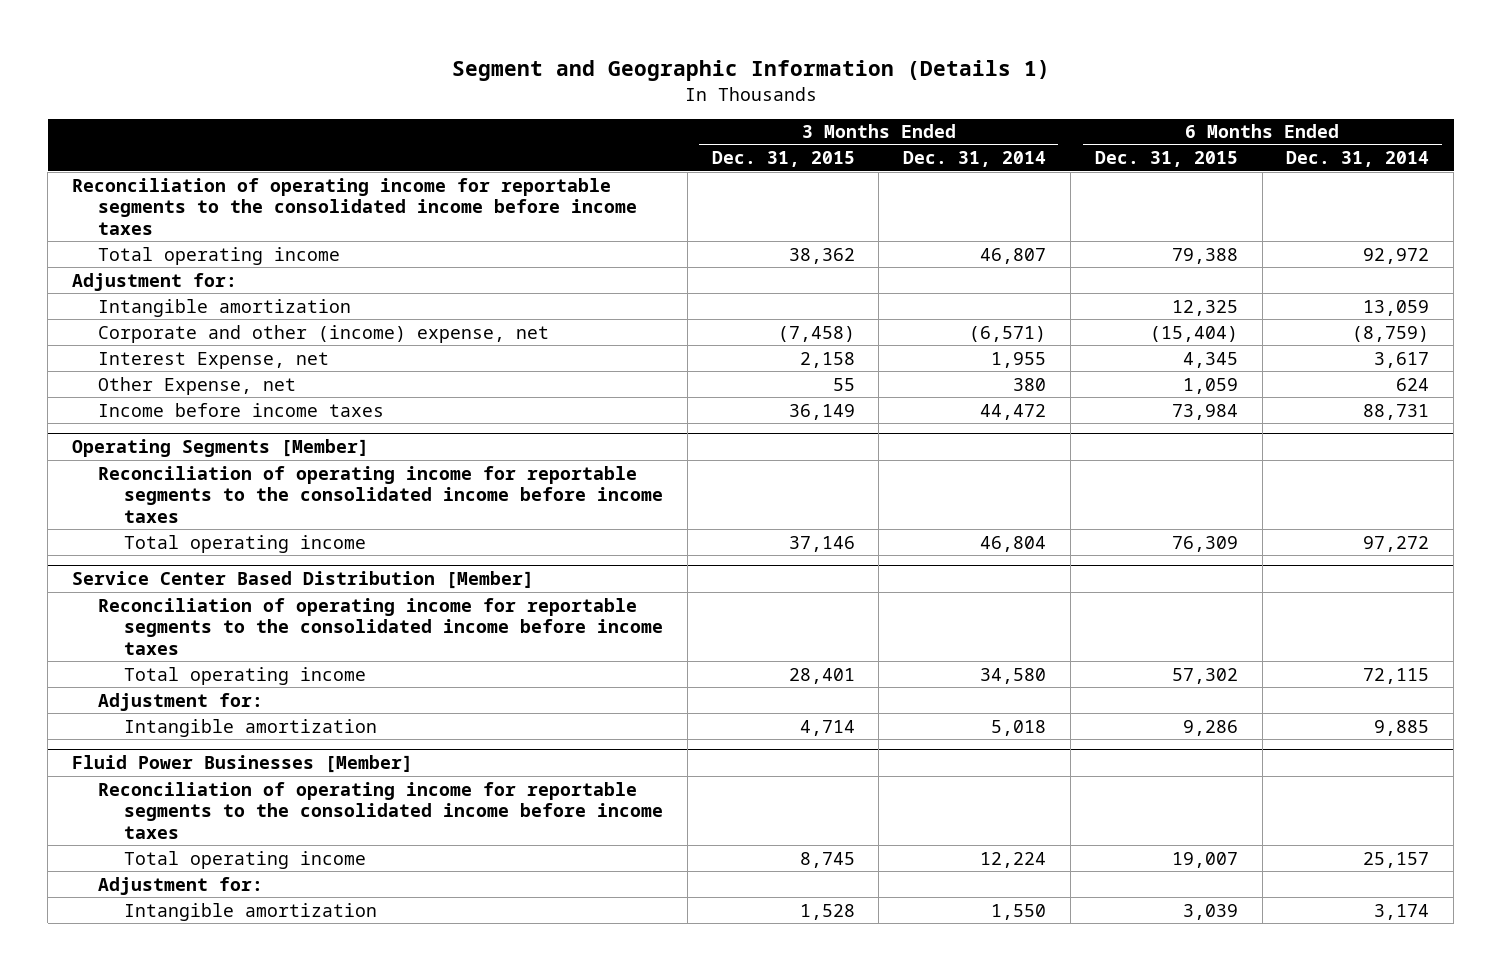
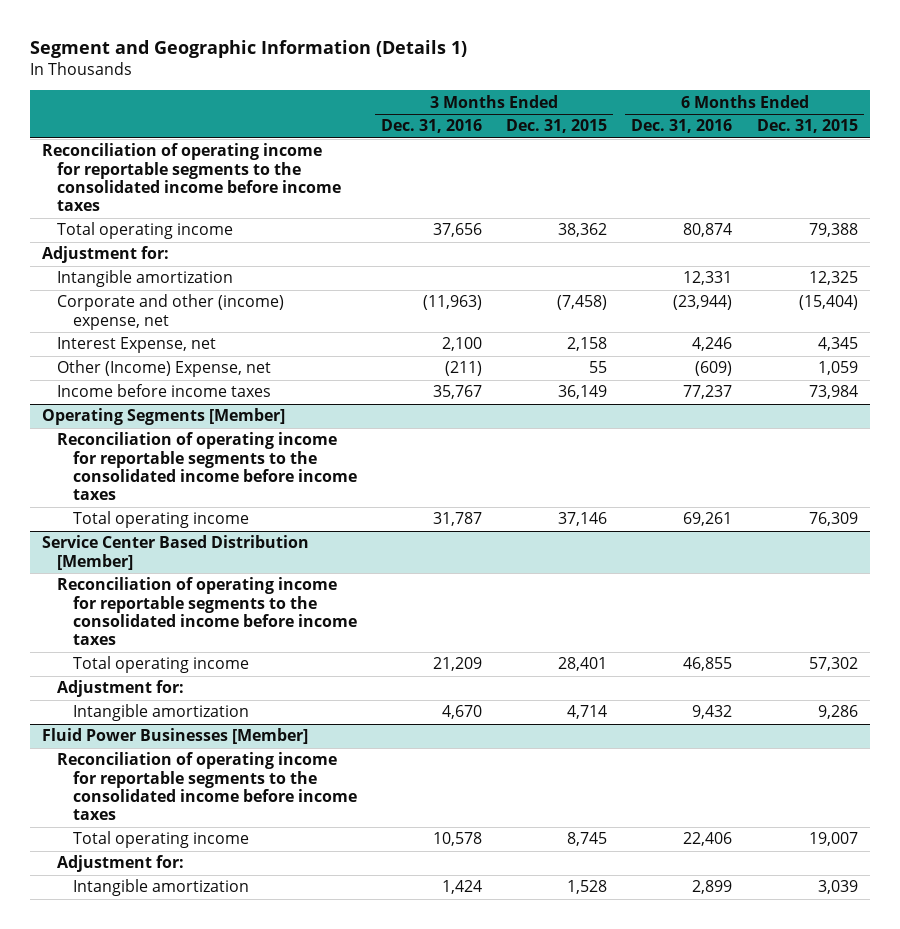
[903,151,1047,168] Dec. 31, 2014 -> none
[1286,151,1430,168] Dec. 31, 2014 -> none
none -> [380,119,482,134] Dec. 31, 2016
none -> [631,119,733,134] Dec. 31, 2016
[97,376,296,395] Other Expense, net -> [57,360,272,378] Other (Income) Expense, net

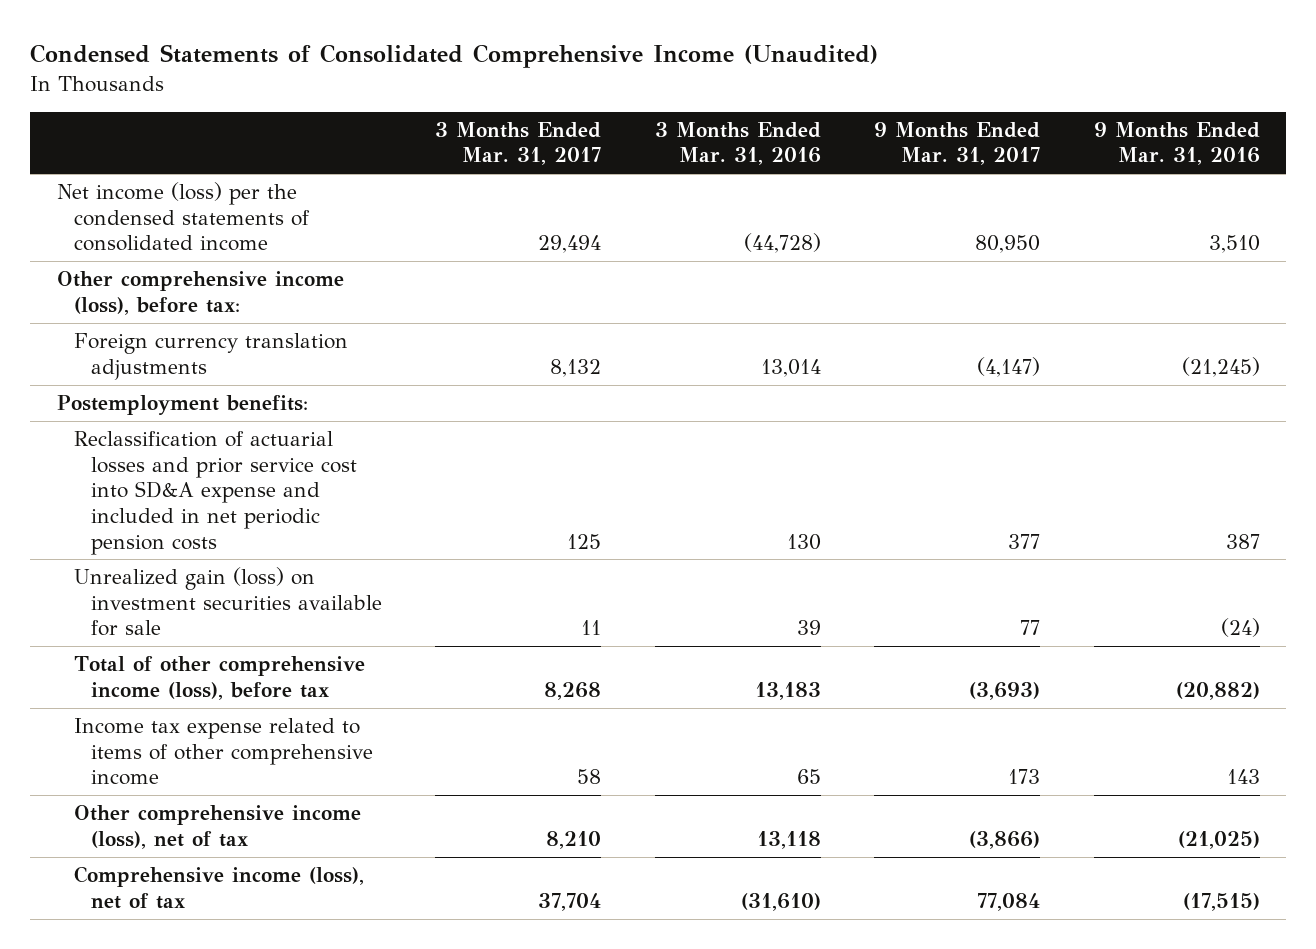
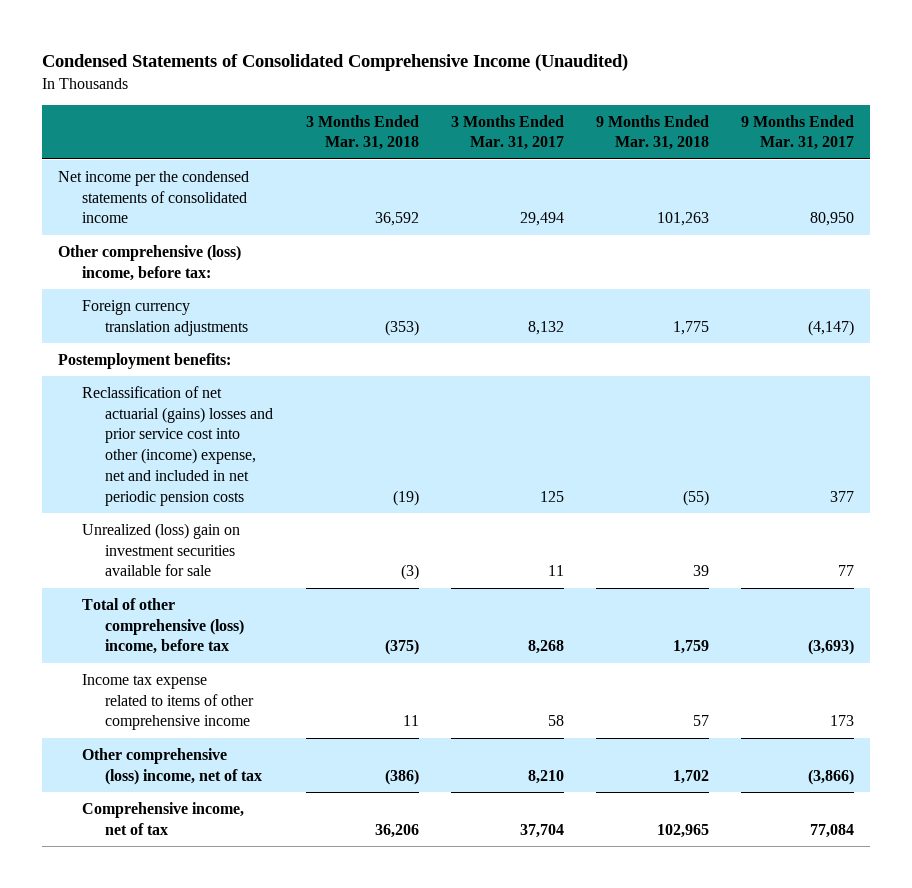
[654,121,821,166] 3 Months Ended Mar. 31, 2016 -> none
[1093,121,1260,166] 9 Months Ended Mar. 31, 2016 -> none
none -> [305,114,419,151] 3 Months Ended Mar. 31, 2018
none -> [595,114,709,151] 9 Months Ended Mar. 31, 2018
[56,182,310,252] Net income (loss) per the condensed statements of consolidated income -> [58,170,250,224] Net income per the condensed statements of consolidated income
[56,271,344,315] Other comprehensive income (loss), before tax: -> [58,244,242,281] Other comprehensive (loss) income, before tax:
[73,431,357,555] Reclassification of actuarial losses and prior service cost into SD&A expense and included in net periodic pension costs -> [81,385,274,507] Reclassification of net actuarial (gains) losses and prior service cost into other (income) expense, net and included in net periodic pension costs
[73,567,382,637] Unrealized gain (loss) on investment securities available for sale -> [81,522,240,577] Unrealized (loss) gain on investment securities available for sale
[73,656,365,700] Total of other comprehensive income (loss), before tax -> [81,597,245,655] Total of other comprehensive (loss) income, before tax
[73,805,361,849] Other comprehensive income (loss), net of tax -> [81,747,263,785] Other comprehensive (loss) income, net of tax
[73,866,364,909] Comprehensive income (loss), net of tax -> [81,801,244,835] Comprehensive income, net of tax

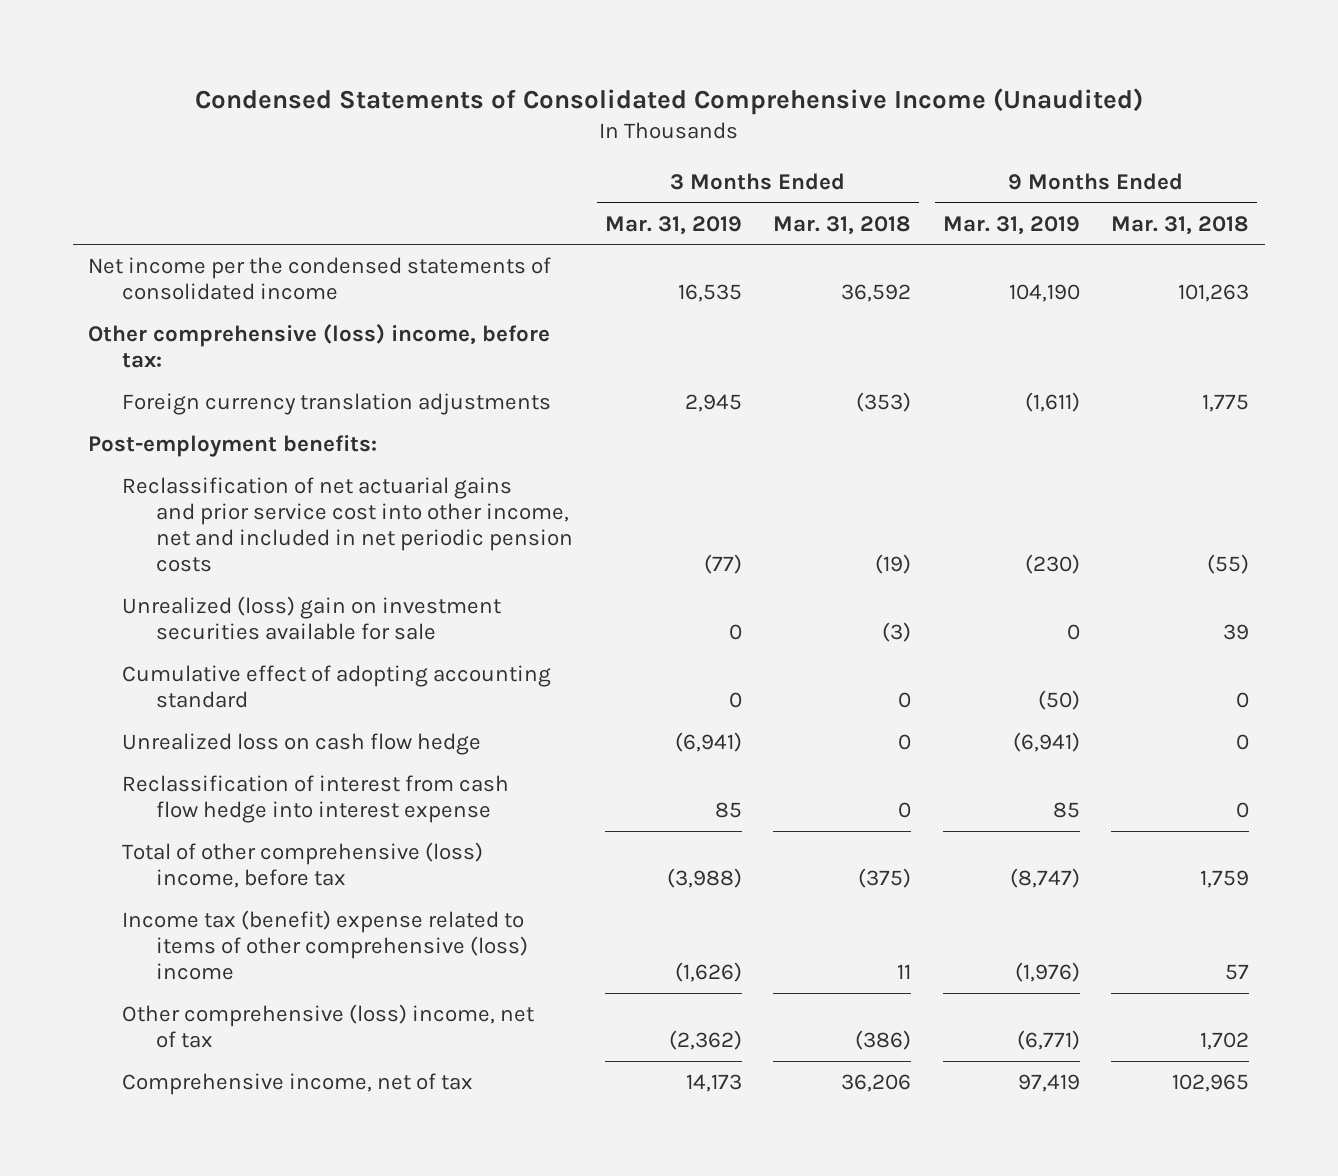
[450,114,564,151] 3 Months Ended Mar. 31, 2017 -> none
[741,114,855,151] 9 Months Ended Mar. 31, 2017 -> none
none -> [604,215,742,235] Mar. 31, 2019
none -> [942,215,1080,235] Mar. 31, 2019
[58,352,232,369] Postemployment benefits: -> [88,434,378,457] Post-employment benefits:
[81,385,274,507] Reclassification of net actuarial (gains) losses and prior service cost into other (income) expense, net and included in net periodic pension costs -> [122,476,574,573] Reclassification of net actuarial gains and prior service cost into other income, net and included in net periodic pension costs
none -> [122,664,552,709] Cumulative effect of adopting accounting standard
none -> [122,732,482,755] Unrealized loss on cash flow hedge
none -> [122,774,510,824] Reclassification of interest from cash flow hedge into interest expense
[81,673,255,731] Income tax expense related to items of other comprehensive income -> [122,909,529,981] Income tax (benefit) expense related to items of other comprehensive (loss) income

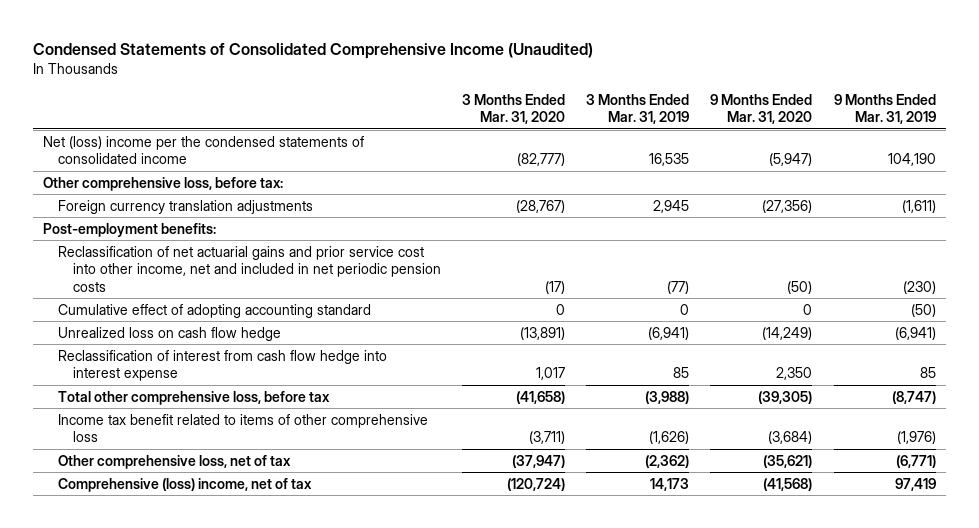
[773,215,912,235] Mar. 31, 2018 -> none
[1111,215,1250,235] Mar. 31, 2018 -> none
none -> [462,93,566,125] 3 Months Ended Mar. 31, 2020
none -> [710,93,813,125] 9 Months Ended Mar. 31, 2020
[88,256,552,301] Net income per the condensed statements of consolidated income -> [43,135,365,165] Net (loss) income per the condensed statements of consolidated income
[88,323,551,369] Other comprehensive (loss) income, before tax: -> [43,176,284,191] Other comprehensive loss, before tax:
[122,595,502,641] Unrealized (loss) gain on investment securities available for sale -> none
[122,841,484,889] Total of other comprehensive (loss) income, before tax -> [58,390,331,405] Total other comprehensive loss, before tax
[122,909,529,981] Income tax (benefit) expense related to items of other comprehensive (loss) income -> [58,413,429,443] Income tax benefit related to items of other comprehensive loss
[122,1003,535,1049] Other comprehensive (loss) income, net of tax -> [58,454,292,469] Other comprehensive loss, net of tax
[122,1072,474,1095] Comprehensive income, net of tax -> [58,477,313,492] Comprehensive (loss) income, net of tax

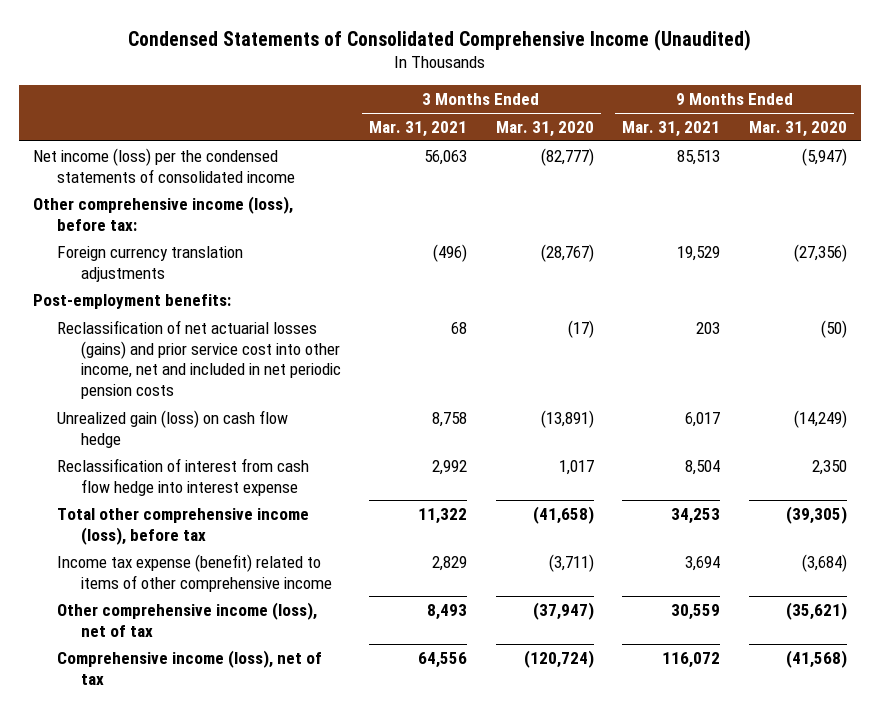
[586,93,690,125] 3 Months Ended Mar. 31, 2019 -> none
[833,93,936,125] 9 Months Ended Mar. 31, 2019 -> none
none -> [369,121,468,138] Mar. 31, 2021
none -> [622,121,721,138] Mar. 31, 2021
[43,135,365,165] Net (loss) income per the condensed statements of consolidated income -> [33,147,296,183] Net income (loss) per the condensed statements of consolidated income
[43,176,284,191] Other comprehensive loss, before tax: -> [33,195,294,231] Other comprehensive income (loss), before tax:
[58,303,372,318] Cumulative effect of adopting accounting standard -> none
[58,245,442,292] Reclassification of net actuarial gains and prior service cost into other income, net and included in net periodic pension costs -> [57,319,341,400] Reclassification of net actuarial losses (gains) and prior service cost into other income, net and included in net periodic pension costs
[58,326,282,341] Unrealized loss on cash flow hedge -> [57,409,289,448] Unrealized gain (loss) on cash flow hedge
[58,390,331,405] Total other comprehensive loss, before tax -> [57,507,310,545] Total other comprehensive income (loss), before tax
[58,413,429,443] Income tax benefit related to items of other comprehensive loss -> [57,553,332,592] Income tax expense (benefit) related to items of other comprehensive income
[58,454,292,469] Other comprehensive loss, net of tax -> [57,601,318,637] Other comprehensive income (loss), net of tax
[58,477,313,492] Comprehensive (loss) income, net of tax -> [57,649,323,685] Comprehensive income (loss), net of tax

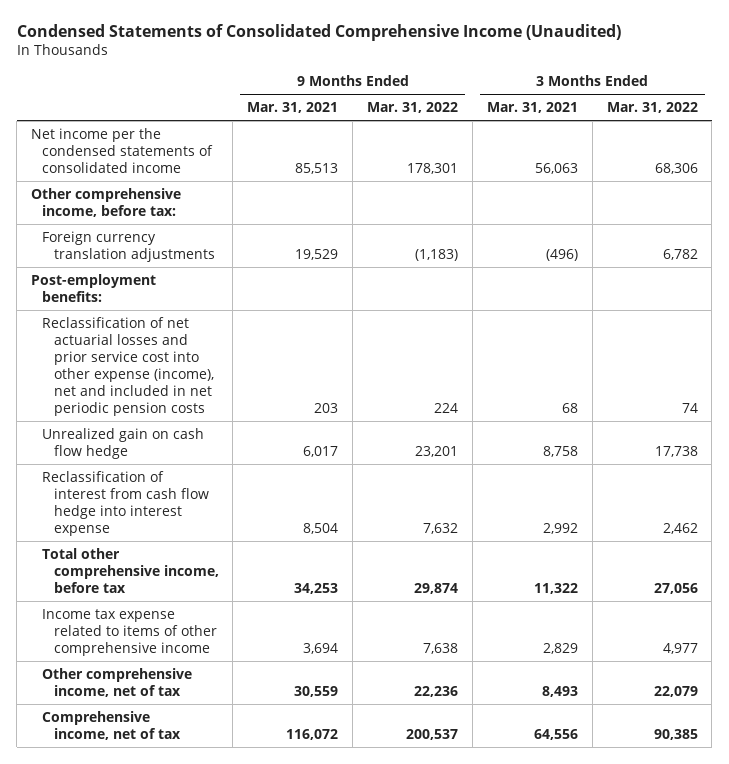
[495,121,594,138] Mar. 31, 2020 -> none
[748,121,847,138] Mar. 31, 2020 -> none
none -> [367,101,459,113] Mar. 31, 2022
none -> [606,101,698,113] Mar. 31, 2022
[33,147,296,183] Net income (loss) per the condensed statements of consolidated income -> [31,127,214,173] Net income per the condensed statements of consolidated income
[33,195,294,231] Other comprehensive income (loss), before tax: -> [31,187,182,217] Other comprehensive income, before tax:
[57,319,341,400] Reclassification of net actuarial losses (gains) and prior service cost into other income, net and included in net periodic pension costs -> [42,316,214,416] Reclassification of net actuarial losses and prior service cost into other expense (income), net and included in net periodic pension costs
[57,409,289,448] Unrealized gain (loss) on cash flow hedge -> [42,427,205,459] Unrealized gain on cash flow hedge
[57,507,310,545] Total other comprehensive income (loss), before tax -> [42,547,219,593] Total other comprehensive income, before tax
[57,553,332,592] Income tax expense (benefit) related to items of other comprehensive income -> [42,608,217,656] Income tax expense related to items of other comprehensive income
[57,601,318,637] Other comprehensive income (loss), net of tax -> [42,667,193,697] Other comprehensive income, net of tax
[57,649,323,685] Comprehensive income (loss), net of tax -> [42,710,181,740] Comprehensive income, net of tax

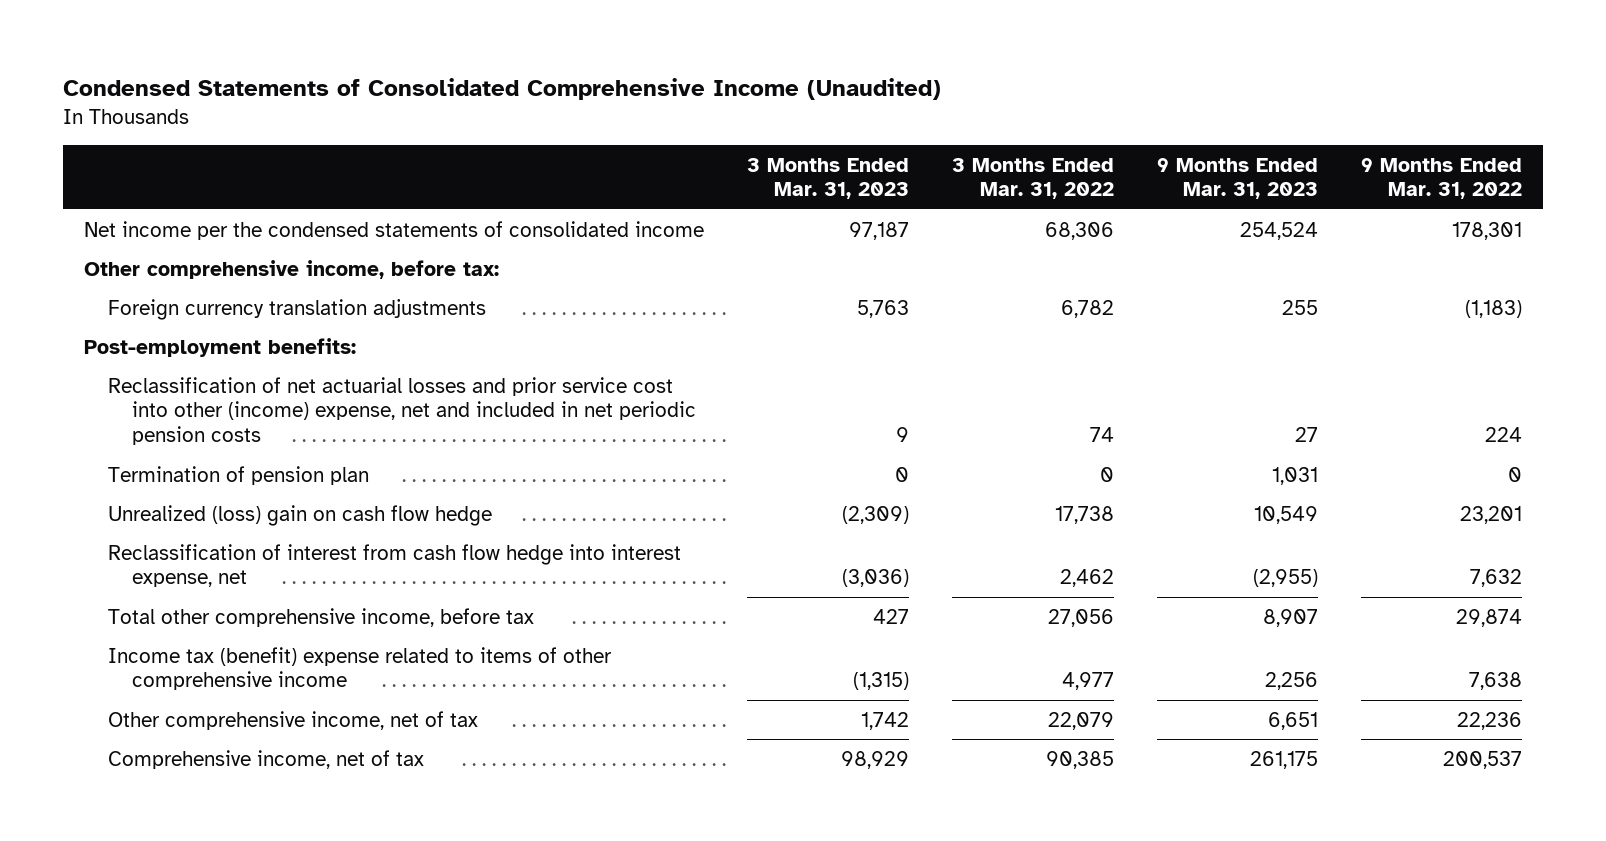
[247,101,339,113] Mar. 31, 2021 -> none
[486,101,578,113] Mar. 31, 2021 -> none
none -> [747,157,910,200] 3 Months Ended Mar. 31, 2023
none -> [1157,157,1319,200] 9 Months Ended Mar. 31, 2023
[42,316,214,416] Reclassification of net actuarial losses and prior service cost into other expense (income), net and included in net periodic pension costs -> [108,376,697,446] Reclassification of net actuarial losses and prior service cost into other (income) expense, net and included in net periodic pension costs
none -> [108,465,370,485] Termination of pension plan
[42,427,205,459] Unrealized gain on cash flow hedge -> [108,504,493,526] Unrealized (loss) gain on cash flow hedge
[42,470,209,536] Reclassification of interest from cash flow hedge into interest expense -> [108,543,682,588] Reclassification of interest from cash flow hedge into interest expense, net
[42,608,217,656] Income tax expense related to items of other comprehensive income -> [108,646,613,691] Income tax (benefit) expense related to items of other comprehensive income

